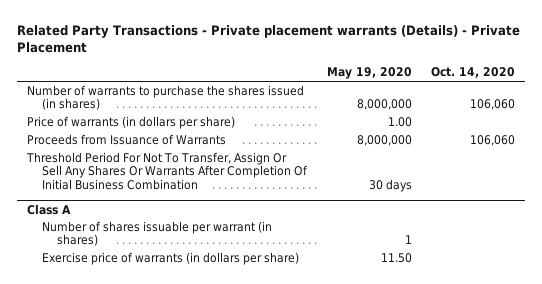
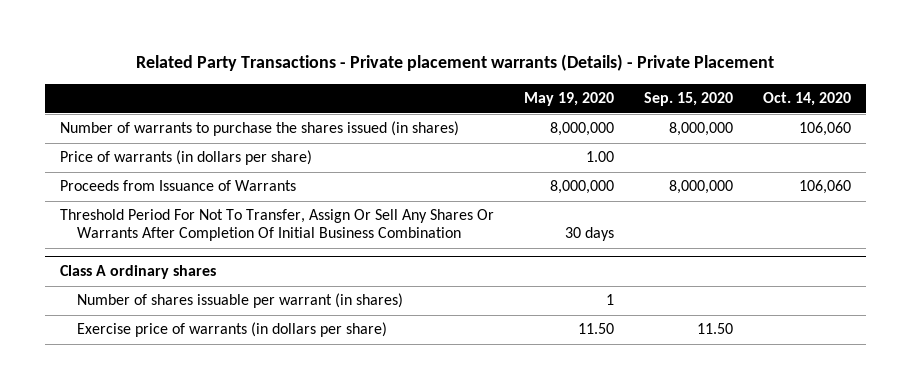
none -> [643,92,733,107] Sep. 15, 2020
[27,203,72,215] Class A -> [59,265,216,280] Class A ordinary shares

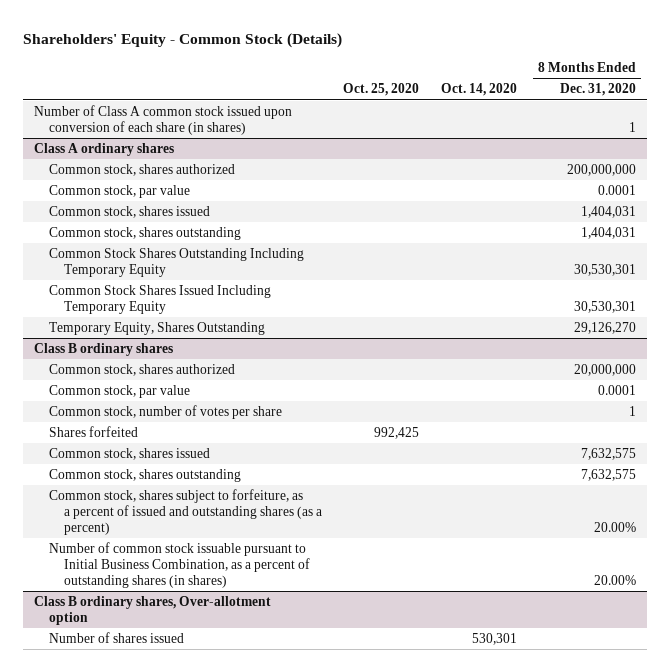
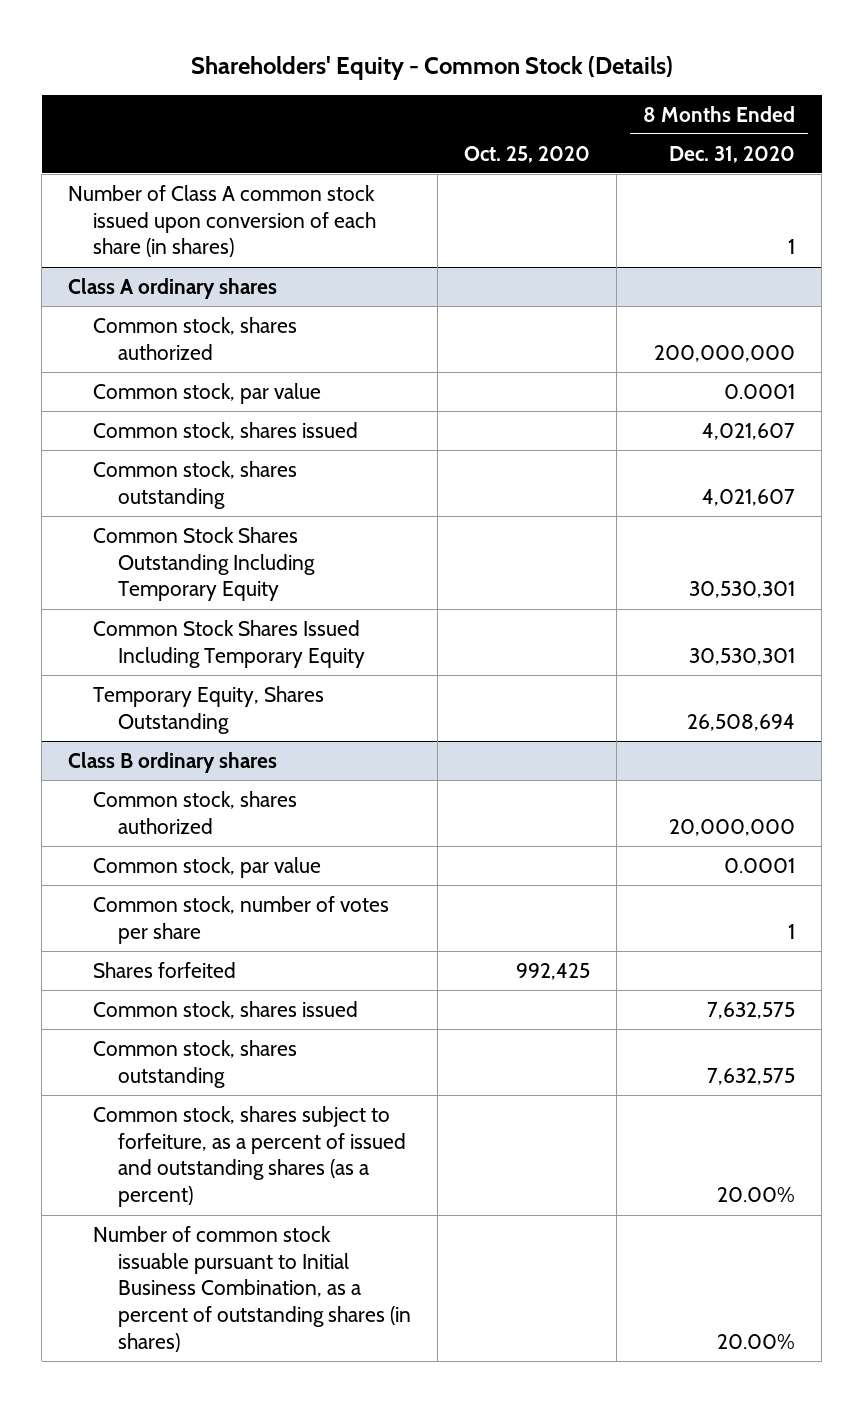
[440,83,517,97] Oct. 14, 2020 -> none
[580,205,636,218] 1,404,031 -> [701,422,795,440] 4,021,607
[580,226,636,239] 1,404,031 -> [701,488,795,506] 4,021,607
[573,321,636,334] 29,126,270 -> [686,713,795,731] 26,508,694
[33,595,271,626] Class B ordinary shares, Over-allotment option -> none
[48,631,184,643] Number of shares issued -> none

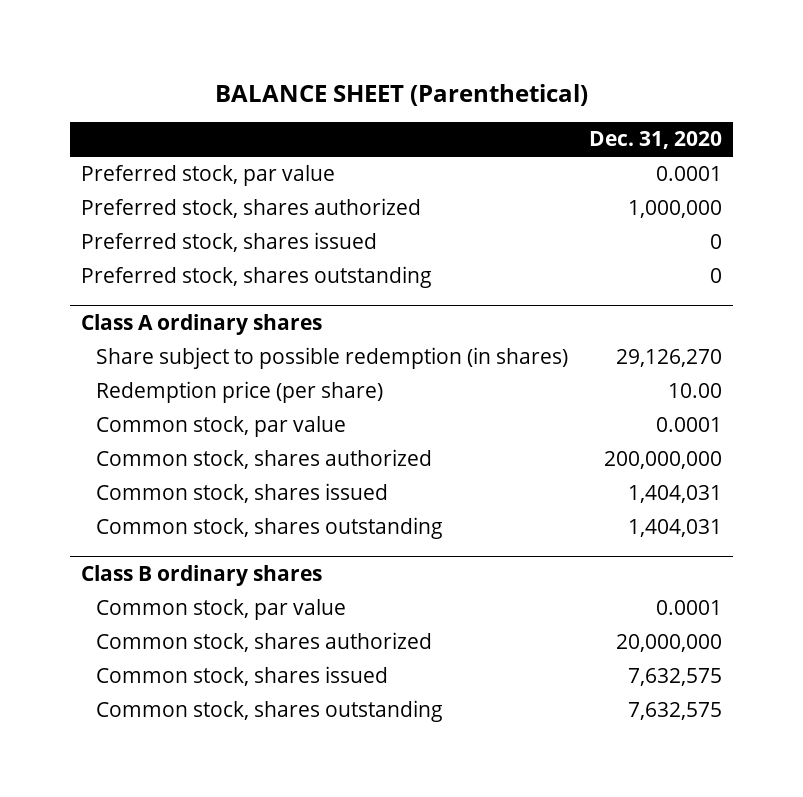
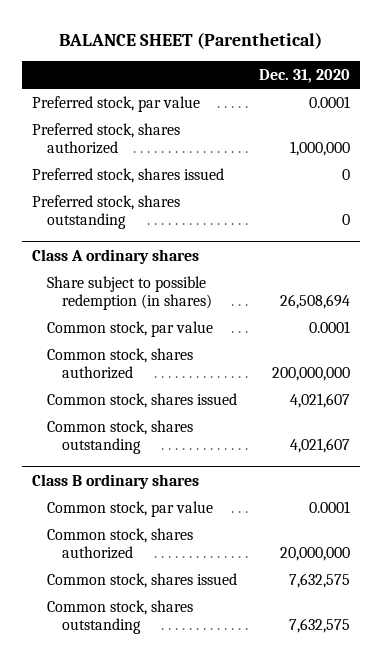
[95,381,383,404] Redemption price (per share) -> none
[616,349,723,368] 29,126,270 -> [279,293,350,309] 26,508,694
[628,485,723,504] 1,404,031 -> [289,392,350,408] 4,021,607
[628,519,723,538] 1,404,031 -> [289,437,350,453] 4,021,607

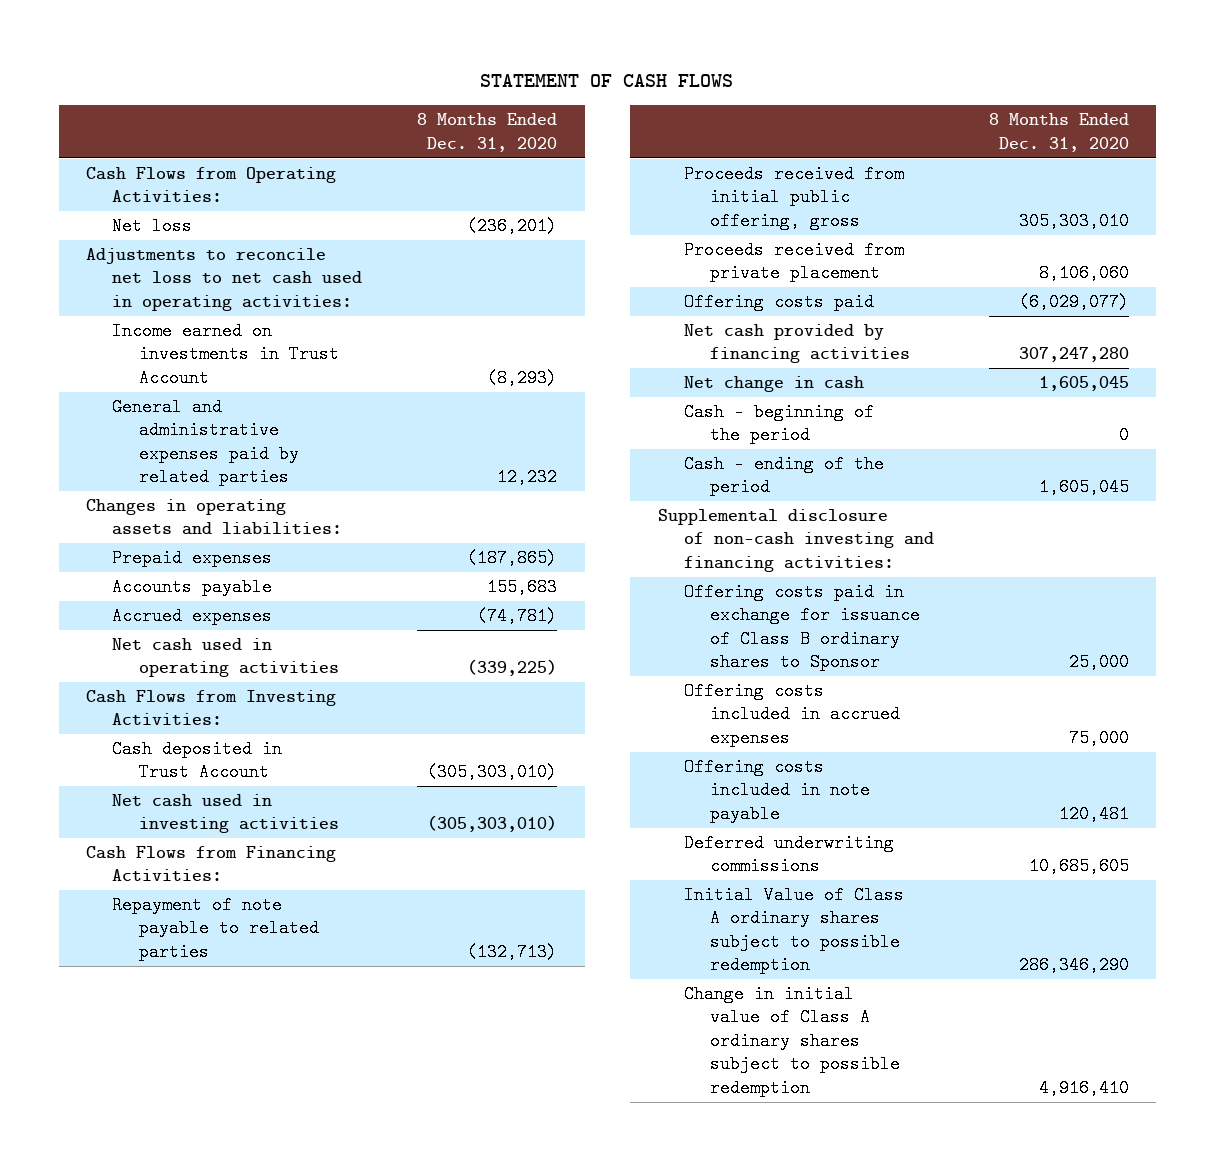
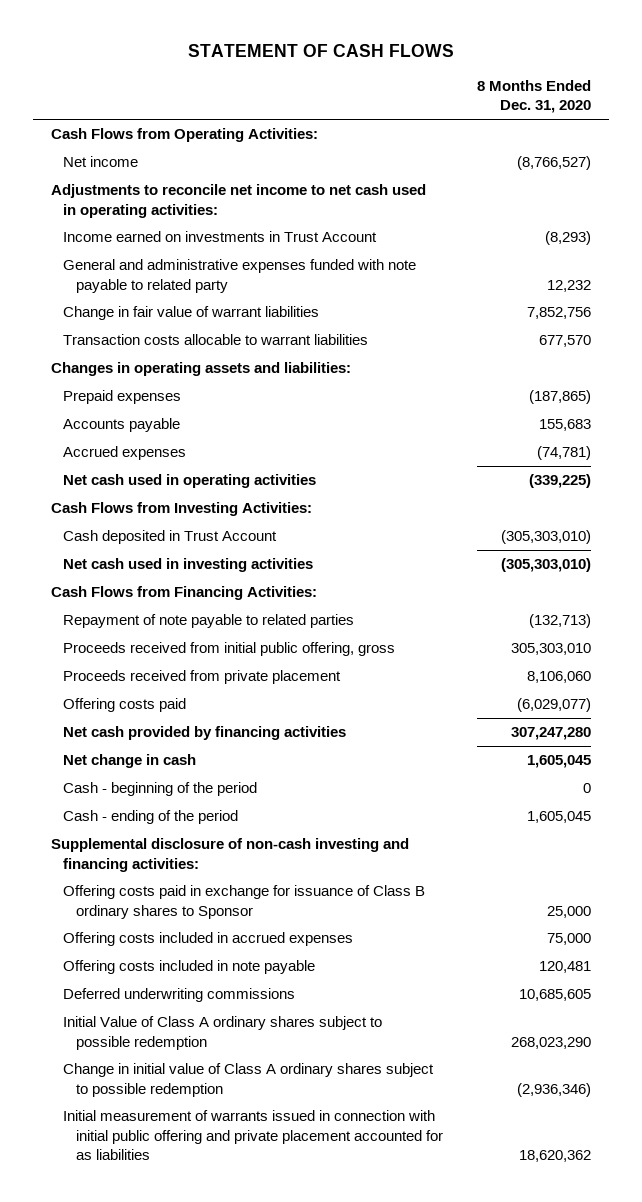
[112,216,193,235] Net loss -> [63,156,139,168] Net income
[467,216,558,235] (236,201) -> [517,156,592,171] (8,766,527)
[85,247,363,311] Adjustments to reconcile net loss to net cash used in operating activities: -> [50,184,426,218] Adjustments to reconcile net income to net cash used in operating activities:
[112,397,299,487] General and administrative expenses paid by related parties -> [63,259,417,293] General and administrative expenses funded with note payable to related party
none -> [63,306,320,321] Change in fair value of warrant liabilities
none -> [63,334,369,346] Transaction costs allocable to warrant liabilities
[1018,956,1129,975] 286,346,290 -> [511,1036,592,1049] 268,023,290
[1038,1078,1129,1097] 4,916,410 -> [517,1082,592,1097] (2,936,346)
none -> [63,1110,443,1160] Initial measurement of warrants issued in connection with initial public offering and private placement accounted for as liabilities

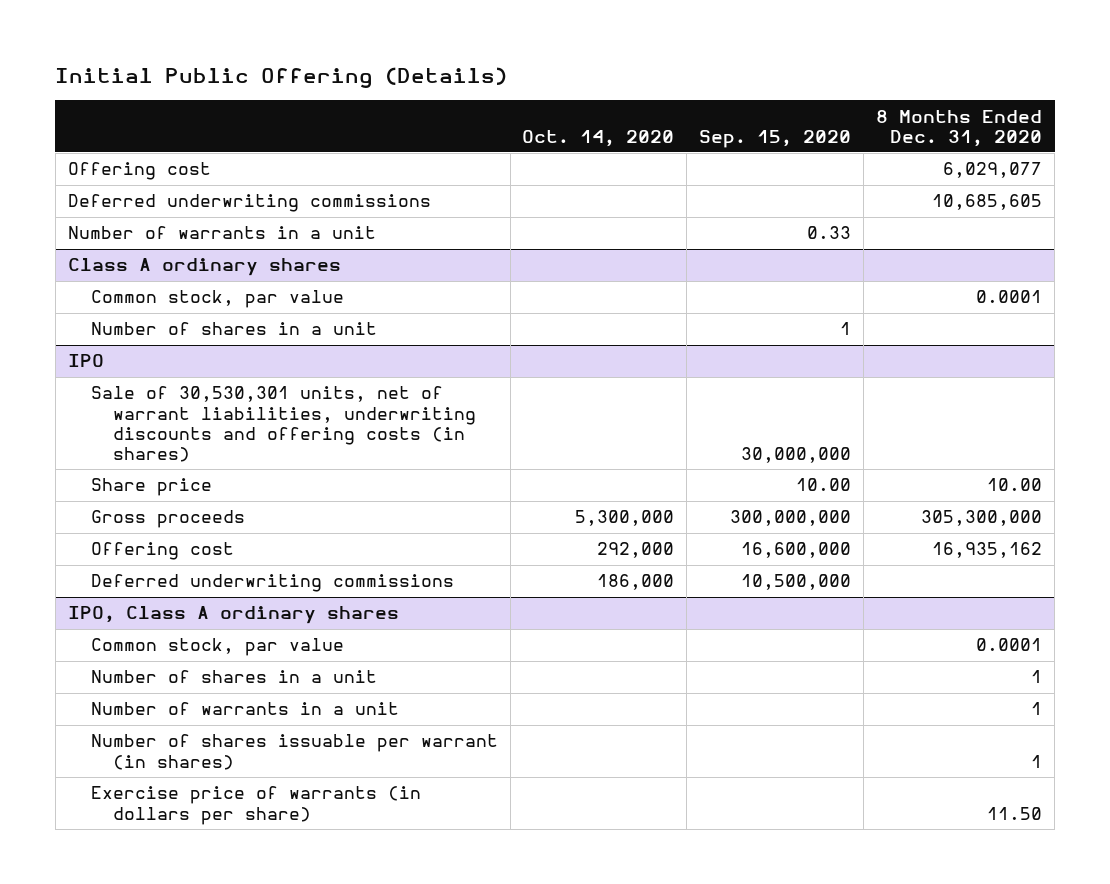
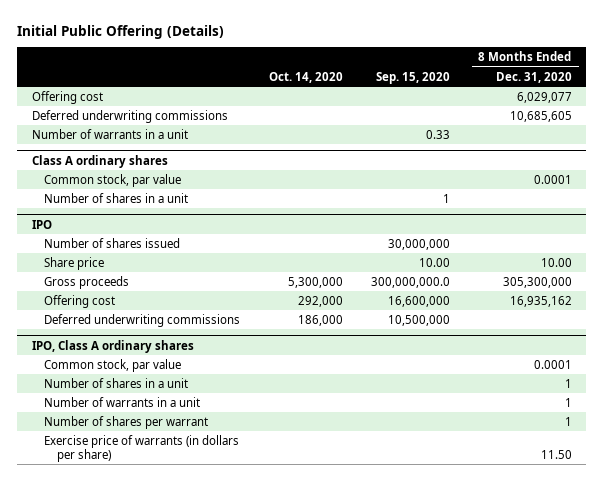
[90,386,477,463] Sale of 30,530,301 units, net of warrant liabilities, underwriting discounts and offering costs (in shares) -> none
none -> [44,237,181,248] Number of shares issued
[730,510,852,527] 300,000,000 -> [371,276,451,288] 300,000,000.0
[90,734,498,770] Number of shares issuable per warrant (in shares) -> [44,415,209,429] Number of shares per warrant

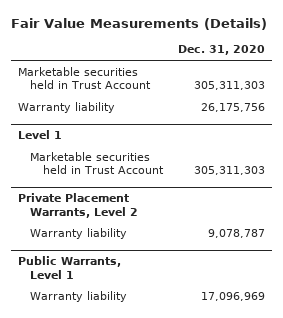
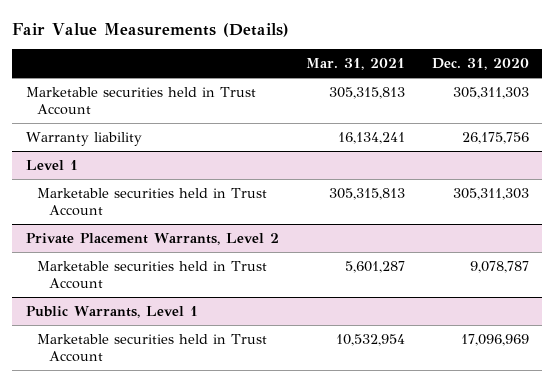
none -> [305,58,405,71] Mar. 31, 2021
[30,227,128,239] Warranty liability -> [37,261,268,290] Marketable securities held in Trust Account
[30,290,128,302] Warranty liability -> [37,334,268,363] Marketable securities held in Trust Account

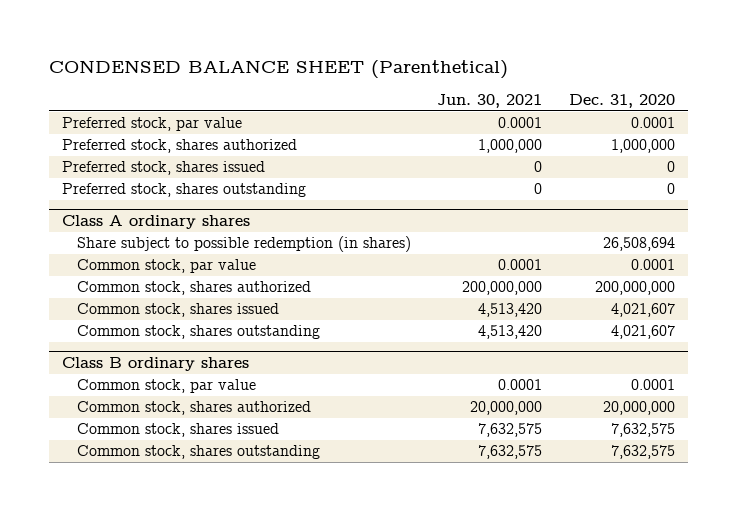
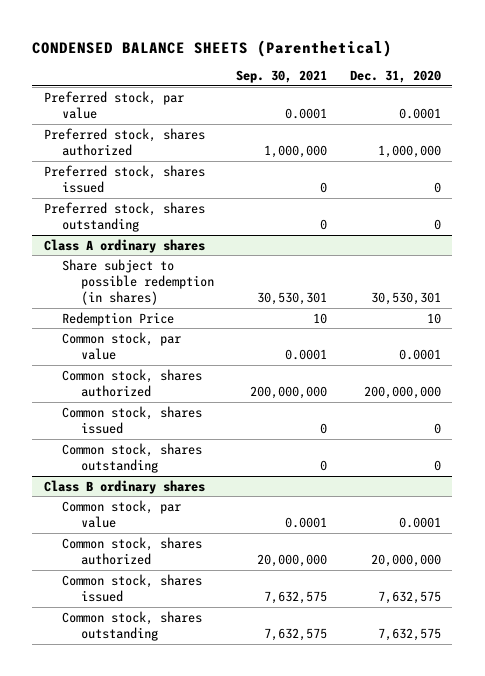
[49,60,509,80] CONDENSED BALANCE SHEET (Parenthetical) -> [32,39,393,57] CONDENSED BALANCE SHEETS (Parenthetical)
[437,93,543,108] Jun. 30, 2021 -> none
none -> [236,70,328,84] Sep. 30, 2021
[602,237,675,252] 26,508,694 -> [370,292,441,306] 30,530,301
none -> [62,311,175,326] Redemption Price
[610,303,675,318] 4,021,607 -> [433,423,441,435] 0
[610,325,675,340] 4,021,607 -> [433,460,441,472] 0

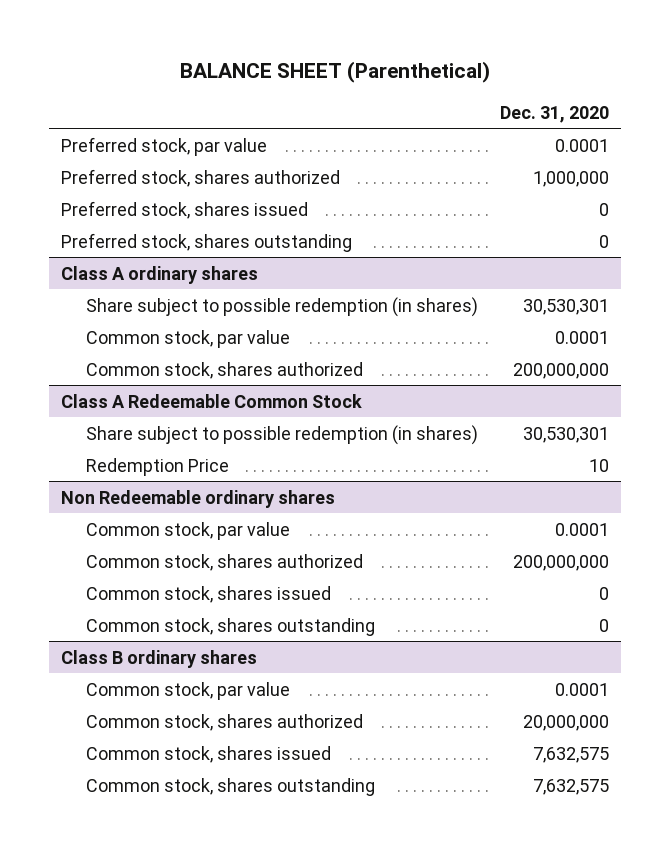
[32,39,393,57] CONDENSED BALANCE SHEETS (Parenthetical) -> [180,60,491,83] BALANCE SHEET (Parenthetical)
[236,70,328,84] Sep. 30, 2021 -> none
none -> [86,329,291,348] Common stock, par value
none -> [86,361,364,379] Common stock, shares authorized
none -> [60,393,362,408] Class A Redeemable Common Stock
none -> [86,424,479,445] Share subject to possible redemption (in shares)
none -> [60,489,335,508] Non Redeemable ordinary shares

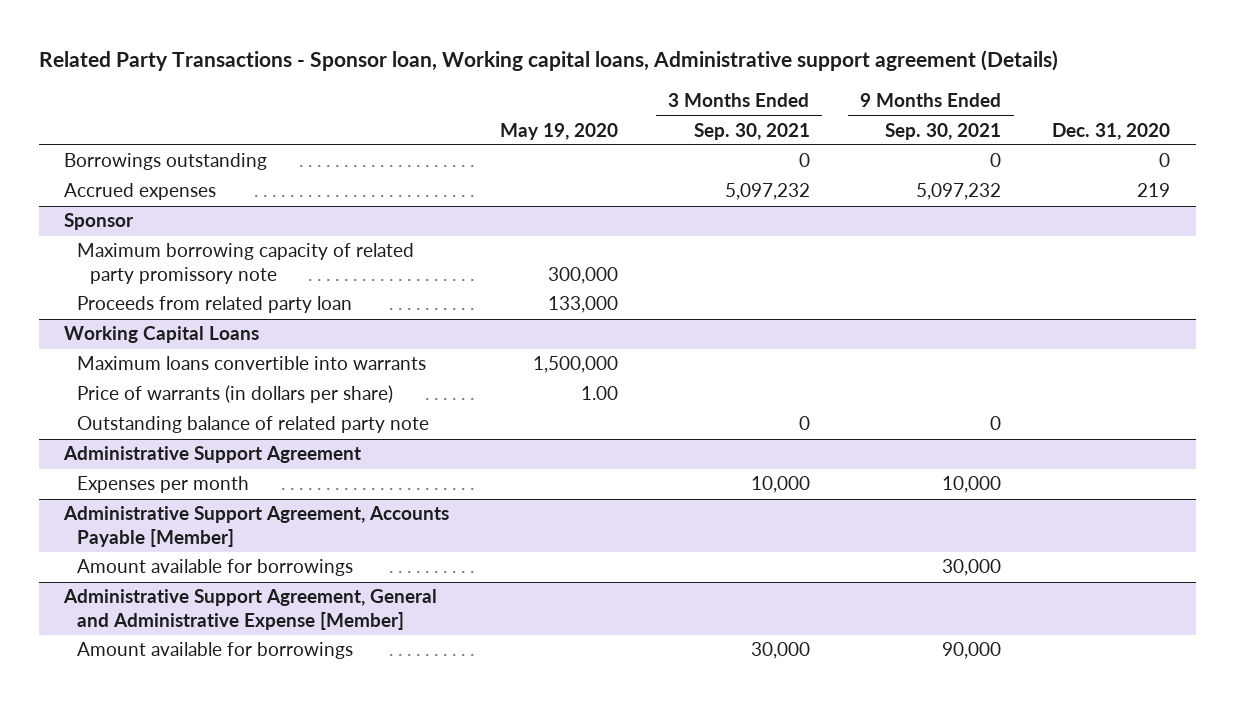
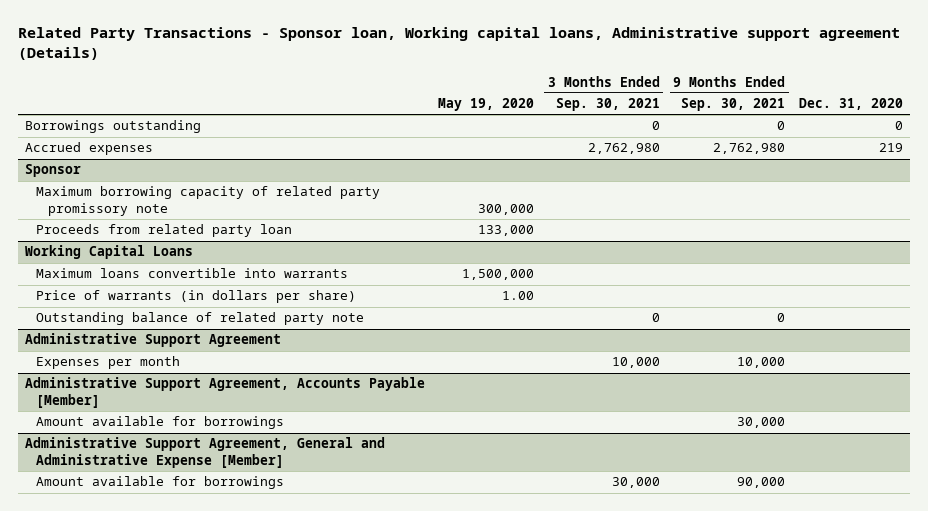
[724,183,810,201] 5,097,232 -> [587,143,660,155] 2,762,980
[916,183,1002,201] 5,097,232 -> [713,143,786,155] 2,762,980

